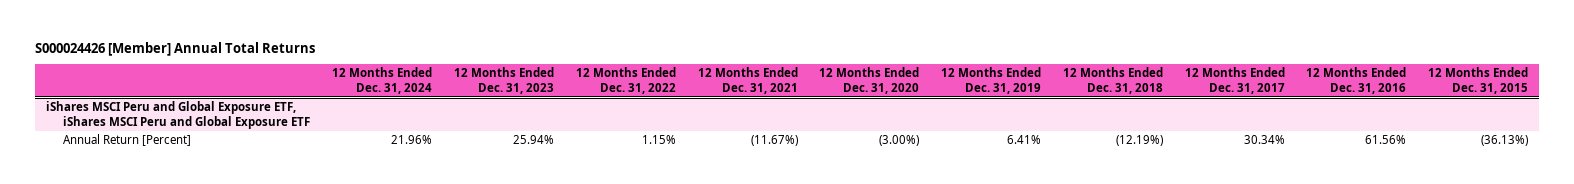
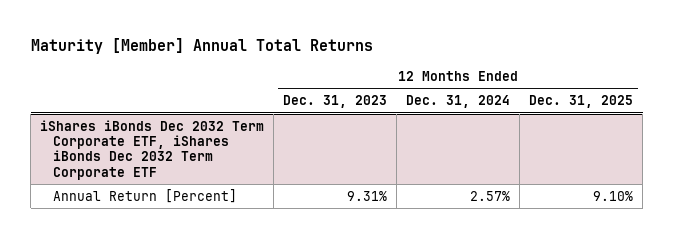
[34,41,315,56] S000024426 [Member] Annual Total Returns -> [30,37,373,54] Maturity [Member] Annual Total Returns
[575,67,676,94] 12 Months Ended Dec. 31, 2022 -> none
[697,67,798,94] 12 Months Ended Dec. 31, 2021 -> none
[819,67,920,94] 12 Months Ended Dec. 31, 2020 -> none
[941,67,1042,94] 12 Months Ended Dec. 31, 2019 -> none
[1062,67,1163,94] 12 Months Ended Dec. 31, 2018 -> none
[1184,67,1285,94] 12 Months Ended Dec. 31, 2017 -> none
[1306,67,1407,94] 12 Months Ended Dec. 31, 2016 -> none
[1428,67,1529,94] 12 Months Ended Dec. 31, 2015 -> none
none -> [529,95,634,109] Dec. 31, 2025
[45,101,311,129] iShares MSCI Peru and Global Exposure ETF, iShares MSCI Peru and Global Exposure ETF -> none
none -> [40,119,265,180] iShares iBonds Dec 2032 Term Corporate ETF, iShares iBonds Dec 2032 Term Corporate ETF
[391,135,433,145] 21.96% -> [470,190,511,201] 2.57%
[513,135,555,145] 25.94% -> [347,190,388,201] 9.31%

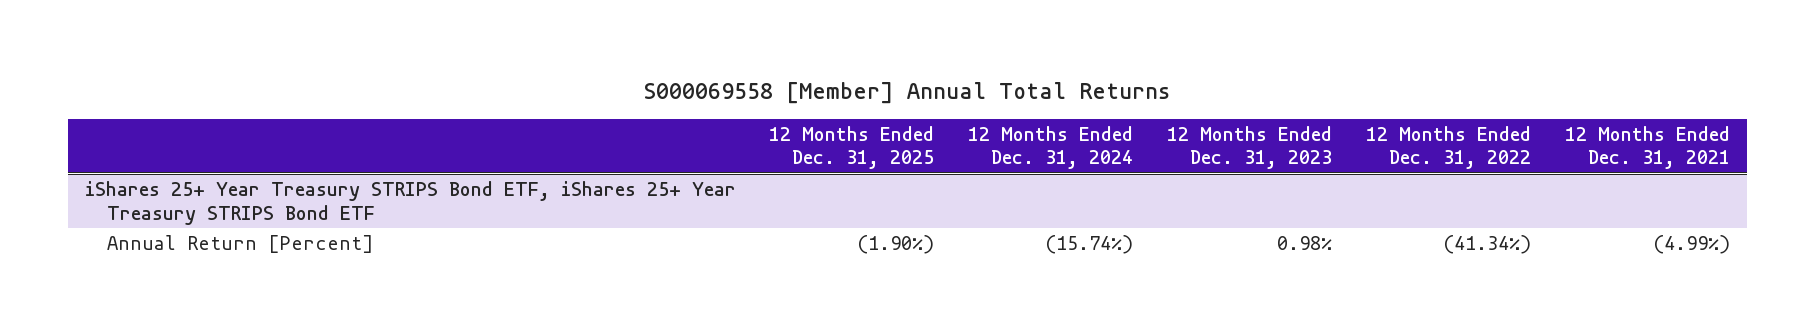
[30,37,373,54] Maturity [Member] Annual Total Returns -> [643,81,1172,104] S000069558 [Member] Annual Total Returns
none -> [1366,125,1532,170] 12 Months Ended Dec. 31, 2022
none -> [1564,125,1730,170] 12 Months Ended Dec. 31, 2021
[40,119,265,180] iShares iBonds Dec 2032 Term Corporate ETF, iShares iBonds Dec 2032 Term Corporate ETF -> none
none -> [84,181,736,225] iShares 25+ Year Treasury STRIPS Bond ETF, iShares 25+ Year Treasury STRIPS Bond ETF
[347,190,388,201] 9.31% -> [1277,236,1333,251] 0.98%
[470,190,511,201] 2.57% -> [1045,235,1134,255] (15.74%)
[593,190,634,201] 9.10% -> [857,235,935,255] (1.90%)

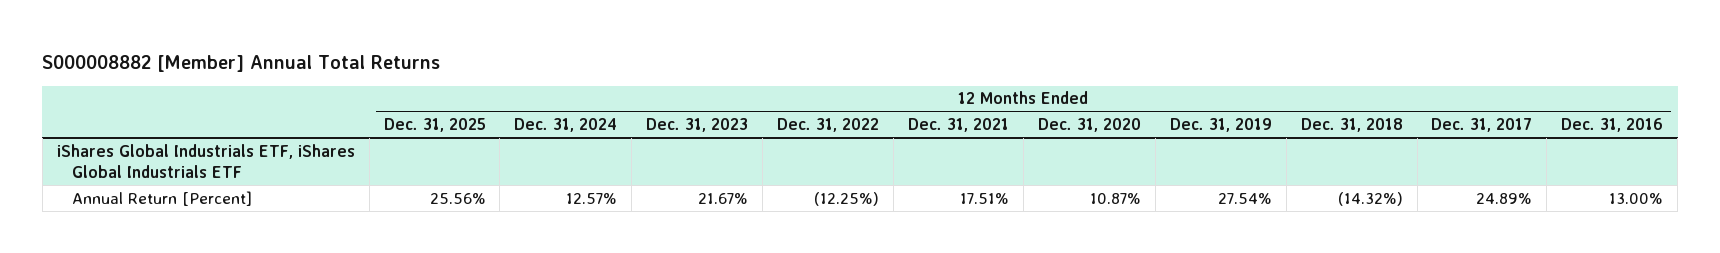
[643,81,1172,104] S000069558 [Member] Annual Total Returns -> [42,54,441,72] S000008882 [Member] Annual Total Returns
none -> [1037,118,1141,133] Dec. 31, 2020
none -> [1169,118,1272,133] Dec. 31, 2019
none -> [1300,118,1403,133] Dec. 31, 2018
none -> [1431,118,1533,133] Dec. 31, 2017
none -> [1561,118,1664,133] Dec. 31, 2016
[84,181,736,225] iShares 25+ Year Treasury STRIPS Bond ETF, iShares 25+ Year Treasury STRIPS Bond ETF -> none
none -> [56,143,355,178] iShares Global Industrials ETF, iShares Global Industrials ETF
[857,235,935,255] (1.90%) -> [429,192,486,204] 25.56%
[1045,235,1134,255] (15.74%) -> [566,192,618,204] 12.57%
[1277,236,1333,251] 0.98% -> [698,192,749,204] 21.67%
[1443,235,1532,255] (41.34%) -> [814,191,880,206] (12.25%)
[1652,235,1730,255] (4.99%) -> [959,192,1009,204] 17.51%

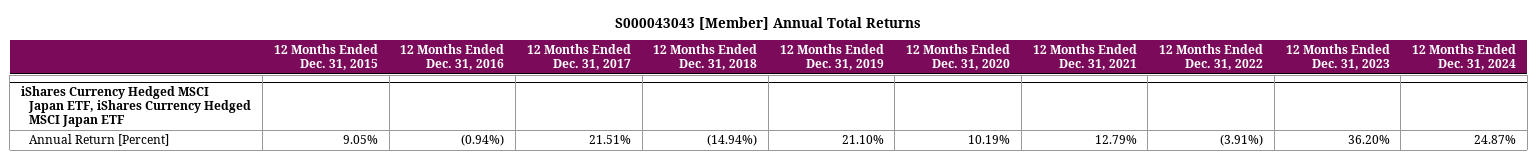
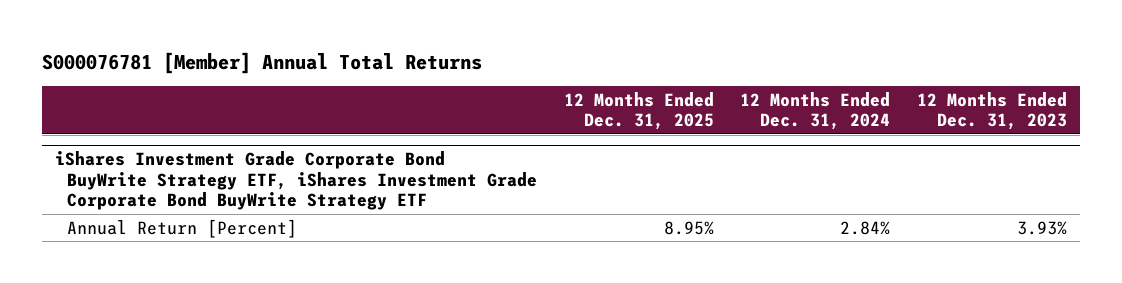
[615,16,922,30] S000043043 [Member] Annual Total Returns -> [41,51,482,74] S000076781 [Member] Annual Total Returns
[273,43,378,71] 12 Months Ended Dec. 31, 2015 -> none
[400,43,505,71] 12 Months Ended Dec. 31, 2016 -> none
[526,43,631,71] 12 Months Ended Dec. 31, 2017 -> none
[653,43,758,71] 12 Months Ended Dec. 31, 2018 -> none
[779,43,884,71] 12 Months Ended Dec. 31, 2019 -> none
[906,43,1011,71] 12 Months Ended Dec. 31, 2020 -> none
[1032,43,1137,71] 12 Months Ended Dec. 31, 2021 -> none
[1159,43,1264,71] 12 Months Ended Dec. 31, 2022 -> none
none -> [563,91,714,131] 12 Months Ended Dec. 31, 2025
[20,86,252,128] iShares Currency Hedged MSCI Japan ETF, iShares Currency Hedged MSCI Japan ETF -> none
none -> [55,150,538,211] iShares Investment Grade Corporate Bond BuyWrite Strategy ETF, iShares Investment Grade Corporate Bond BuyWrite Strategy ETF
[1347,135,1390,145] 36.20% -> [1016,220,1067,235] 3.93%
[1473,135,1516,145] 24.87% -> [840,220,891,235] 2.84%

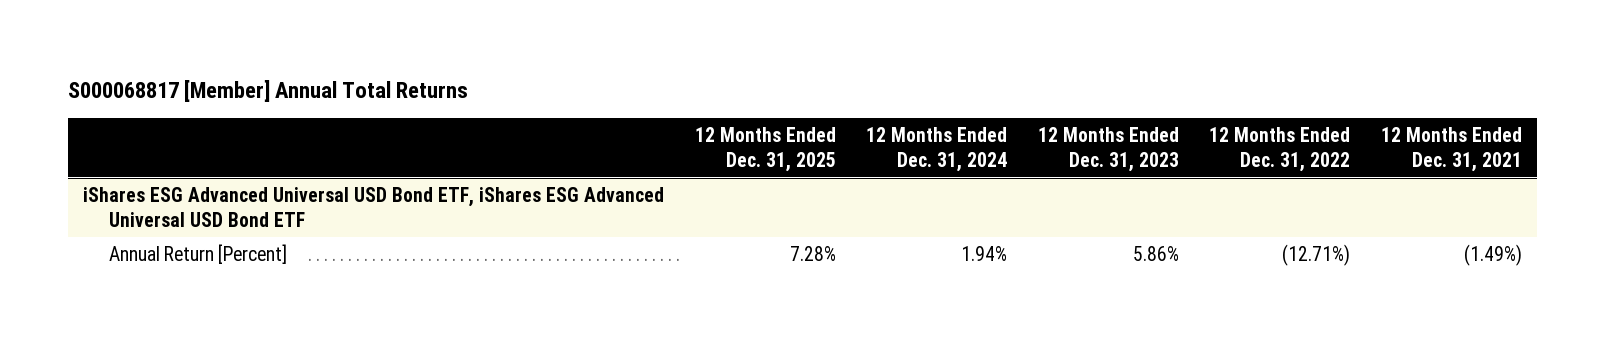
[41,51,482,74] S000076781 [Member] Annual Total Returns -> [68,80,469,103] S000068817 [Member] Annual Total Returns
none -> [1209,126,1351,172] 12 Months Ended Dec. 31, 2022
none -> [1380,126,1522,172] 12 Months Ended Dec. 31, 2021
[55,150,538,211] iShares Investment Grade Corporate Bond BuyWrite Strategy ETF, iShares Investment Grade Corporate Bond BuyWrite Strategy ETF -> none
none -> [83,186,665,227] iShares ESG Advanced Universal USD Bond ETF, iShares ESG Advanced Universal USD Bond ETF
[663,220,714,235] 8.95% -> [789,245,836,261] 7.28%
[840,220,891,235] 2.84% -> [961,245,1008,261] 1.94%
[1016,220,1067,235] 3.93% -> [1132,245,1179,261] 5.86%

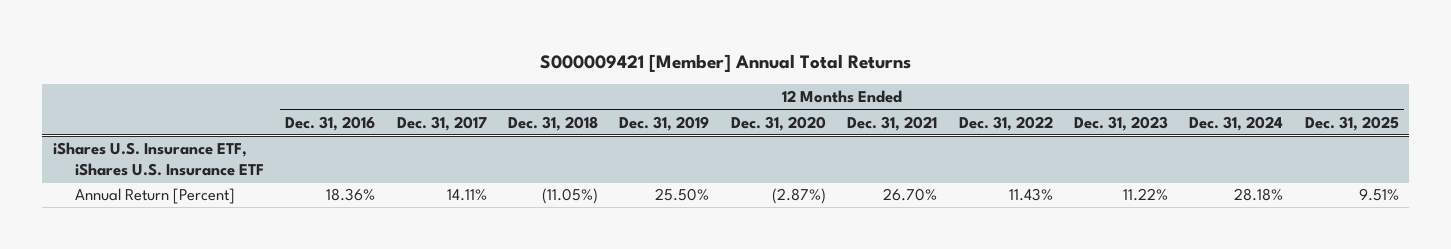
[68,80,469,103] S000068817 [Member] Annual Total Returns -> [539,53,911,72] S000009421 [Member] Annual Total Returns
none -> [285,115,376,131] Dec. 31, 2016
none -> [396,115,487,131] Dec. 31, 2017
none -> [508,115,599,131] Dec. 31, 2018
none -> [619,115,710,131] Dec. 31, 2019
none -> [730,115,826,131] Dec. 31, 2020
[83,186,665,227] iShares ESG Advanced Universal USD Bond ETF, iShares ESG Advanced Universal USD Bond ETF -> none
none -> [52,142,265,176] iShares U.S. Insurance ETF, iShares U.S. Insurance ETF
[789,245,836,261] 7.28% -> [1358,188,1399,202] 9.51%
[961,245,1008,261] 1.94% -> [1234,188,1284,202] 28.18%
[1132,245,1179,261] 5.86% -> [1122,188,1168,202] 11.22%
[1282,243,1351,266] (12.71%) -> [1008,188,1053,202] 11.43%
[1463,243,1522,266] (1.49%) -> [883,188,938,202] 26.70%

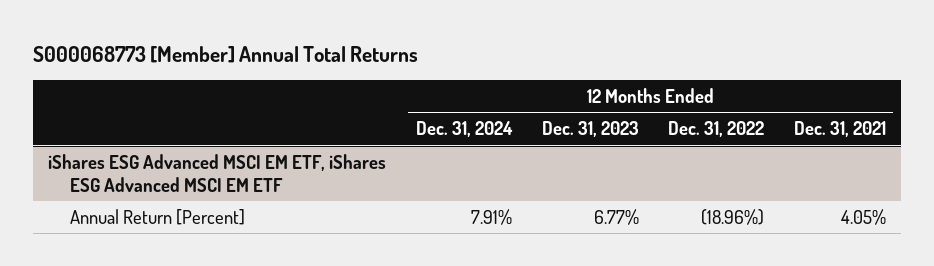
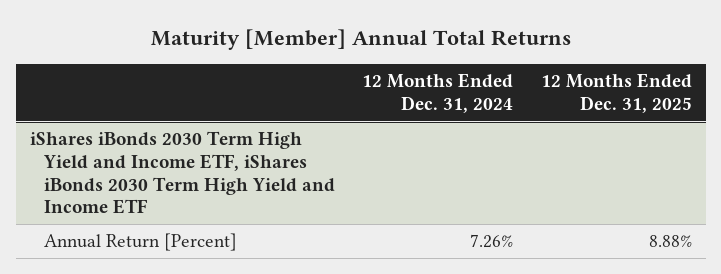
[33,45,419,63] S000068773 [Member] Annual Total Returns -> [150,29,571,51] Maturity [Member] Annual Total Returns
[541,121,639,138] Dec. 31, 2023 -> none
[668,121,765,138] Dec. 31, 2022 -> none
[794,121,887,138] Dec. 31, 2021 -> none
none -> [540,73,692,114] 12 Months Ended Dec. 31, 2025
[48,153,387,192] iShares ESG Advanced MSCI EM ETF, iShares ESG Advanced MSCI EM ETF -> none
none -> [29,130,335,215] iShares iBonds 2030 Term High Yield and Income ETF, iShares iBonds 2030 Term High Yield and Income ETF
[470,208,512,225] 7.91% -> [470,233,514,248] 7.26%

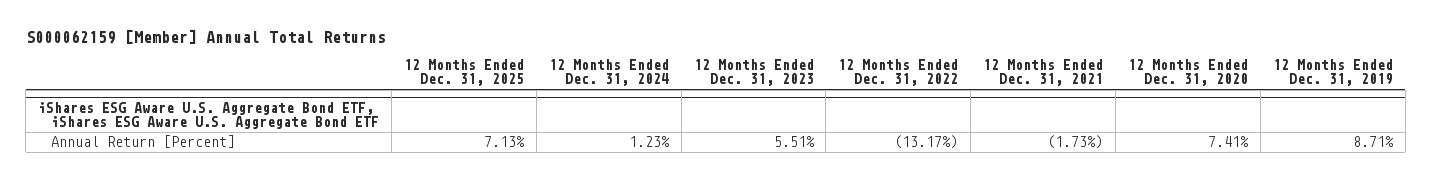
[150,29,571,51] Maturity [Member] Annual Total Returns -> [25,29,386,45] S000062159 [Member] Annual Total Returns
none -> [693,58,814,87] 12 Months Ended Dec. 31, 2023
none -> [838,58,959,87] 12 Months Ended Dec. 31, 2022
none -> [983,58,1104,87] 12 Months Ended Dec. 31, 2021
none -> [1128,58,1249,87] 12 Months Ended Dec. 31, 2020
none -> [1272,58,1393,87] 12 Months Ended Dec. 31, 2019
[29,130,335,215] iShares iBonds 2030 Term High Yield and Income ETF, iShares iBonds 2030 Term High Yield and Income ETF -> none
none -> [37,101,380,129] iShares ESG Aware U.S. Aggregate Bond ETF, iShares ESG Aware U.S. Aggregate Bond ETF
[470,233,514,248] 7.26% -> [628,136,670,148] 1.23%
[648,234,692,247] 8.88% -> [483,136,525,148] 7.13%

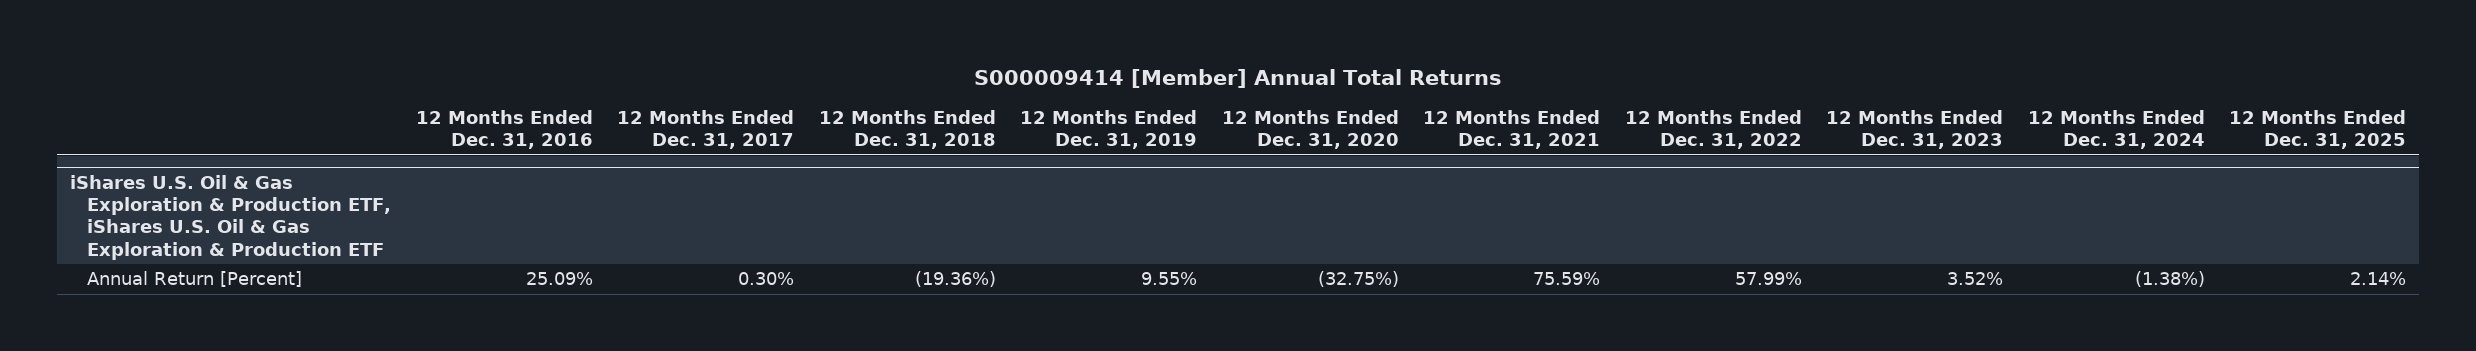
[25,29,386,45] S000062159 [Member] Annual Total Returns -> [974,68,1503,88] S000009414 [Member] Annual Total Returns
none -> [415,109,593,150] 12 Months Ended Dec. 31, 2016
none -> [617,109,795,150] 12 Months Ended Dec. 31, 2017
none -> [818,109,996,150] 12 Months Ended Dec. 31, 2018
[37,101,380,129] iShares ESG Aware U.S. Aggregate Bond ETF, iShares ESG Aware U.S. Aggregate Bond ETF -> none
none -> [69,174,392,260] iShares U.S. Oil & Gas Exploration & Production ETF, iShares U.S. Oil & Gas Exploration & Production ETF
[483,136,525,148] 7.13% -> [2350,272,2407,286] 2.14%
[628,136,670,148] 1.23% -> [2134,271,2205,288] (1.38%)
[773,136,815,148] 5.51% -> [1947,272,2004,286] 3.52%
[894,135,959,150] (13.17%) -> [1734,272,1802,286] 57.99%
[1047,135,1104,150] (1.73%) -> [1533,272,1601,286] 75.59%
[1208,136,1250,148] 7.41% -> [1317,271,1399,288] (32.75%)
[1352,136,1394,148] 8.71% -> [1141,272,1198,286] 9.55%

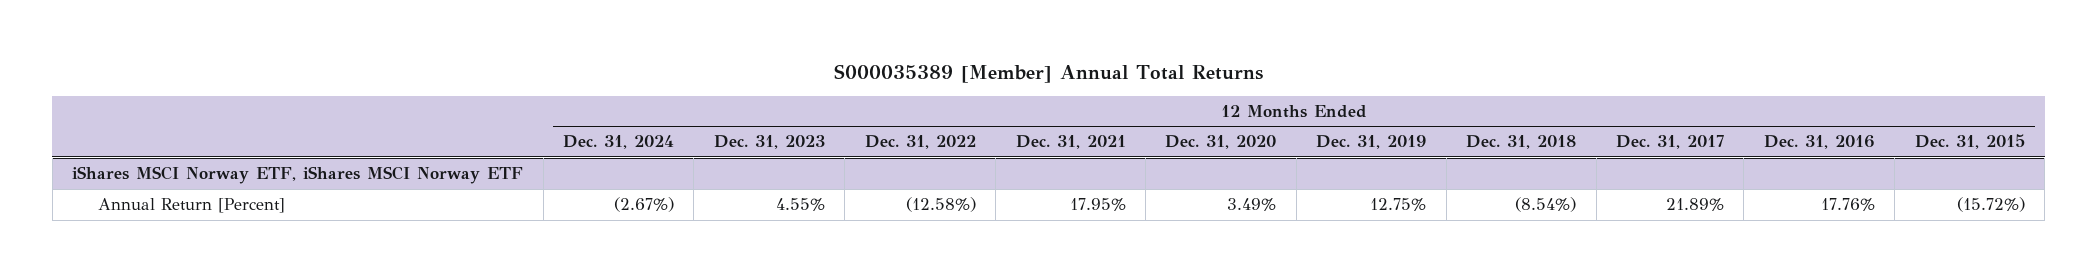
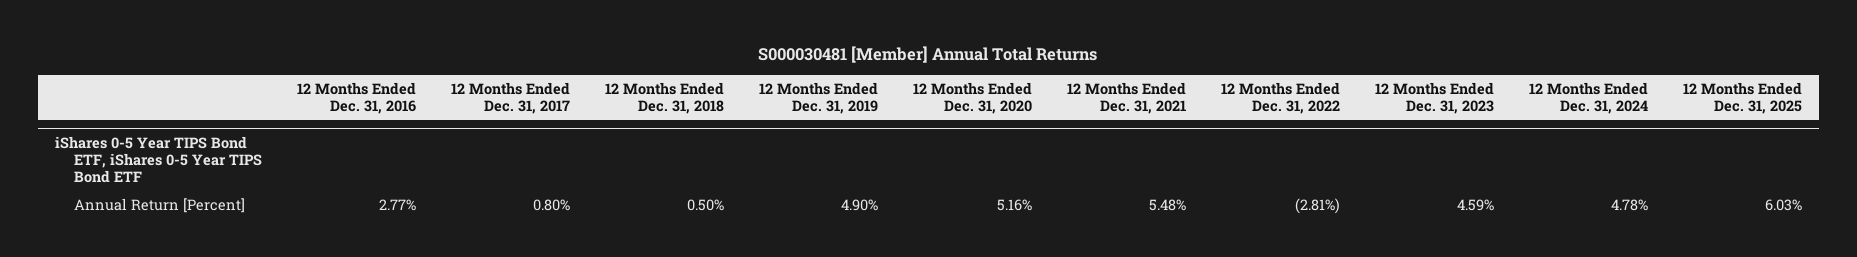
[834,63,1264,83] S000035389 [Member] Annual Total Returns -> [758,46,1098,64] S000030481 [Member] Annual Total Returns
[1914,134,2025,150] Dec. 31, 2015 -> none
none -> [1682,81,1802,114] 12 Months Ended Dec. 31, 2025
[72,166,524,185] iShares MSCI Norway ETF, iShares MSCI Norway ETF -> none
none -> [55,135,262,183] iShares 0-5 Year TIPS Bond ETF, iShares 0-5 Year TIPS Bond ETF
[614,197,675,213] (2.67%) -> [1610,199,1648,212] 4.78%
[775,198,825,212] 4.55% -> [1456,199,1494,212] 4.59%
[905,197,976,213] (12.58%) -> [1294,198,1340,215] (2.81%)
[1069,198,1126,212] 17.95% -> [1148,199,1186,212] 5.48%
[1227,198,1277,212] 3.49% -> [996,199,1032,212] 5.16%
[1370,198,1427,212] 12.75% -> [840,199,878,212] 4.90%
[1515,197,1577,213] (8.54%) -> [686,199,724,212] 0.50%
[1665,198,1724,212] 21.89% -> [532,199,570,212] 0.80%
[1820,198,1875,212] 17.76% -> [378,199,416,212] 2.77%

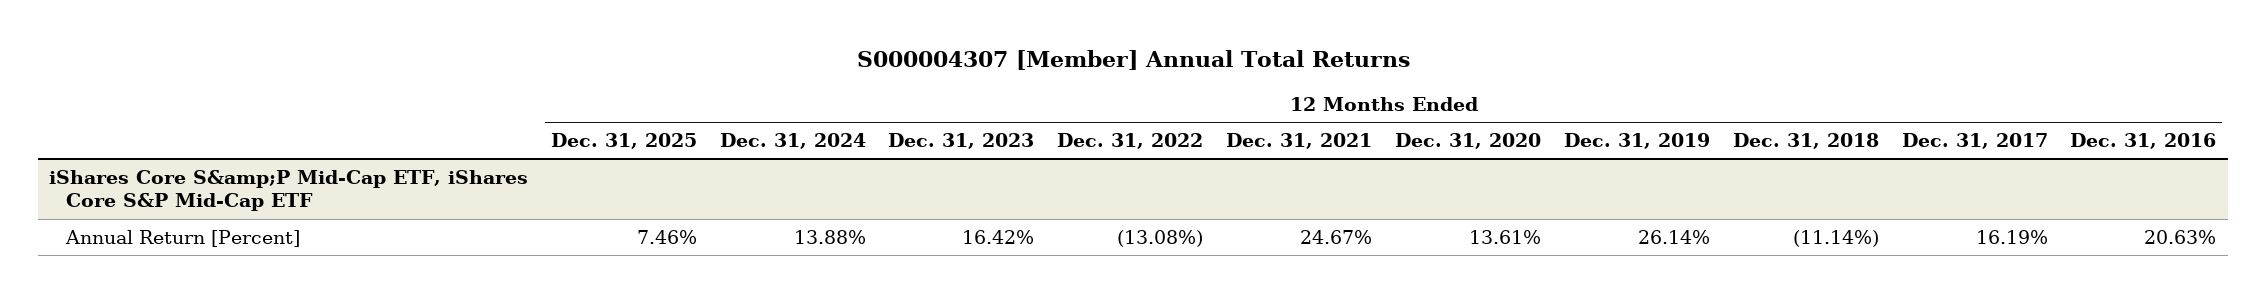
[758,46,1098,64] S000030481 [Member] Annual Total Returns -> [856,50,1410,71] S000004307 [Member] Annual Total Returns
[55,135,262,183] iShares 0-5 Year TIPS Bond ETF, iShares 0-5 Year TIPS Bond ETF -> none
none -> [48,170,528,212] iShares Core S&amp;P Mid-Cap ETF, iShares Core S&P Mid-Cap ETF
[378,199,416,212] 2.77% -> [2144,230,2217,245] 20.63%
[532,199,570,212] 0.80% -> [1975,230,2048,245] 16.19%
[686,199,724,212] 0.50% -> [1792,230,1879,248] (11.14%)
[840,199,878,212] 4.90% -> [1637,230,1710,245] 26.14%
[996,199,1032,212] 5.16% -> [1468,230,1541,245] 13.61%
[1148,199,1186,212] 5.48% -> [1300,230,1373,245] 24.67%
[1294,198,1340,215] (2.81%) -> [1117,230,1204,248] (13.08%)
[1456,199,1494,212] 4.59% -> [962,230,1035,245] 16.42%
[1610,199,1648,212] 4.78% -> [793,230,866,245] 13.88%
[1764,199,1802,212] 6.03% -> [636,230,697,245] 7.46%

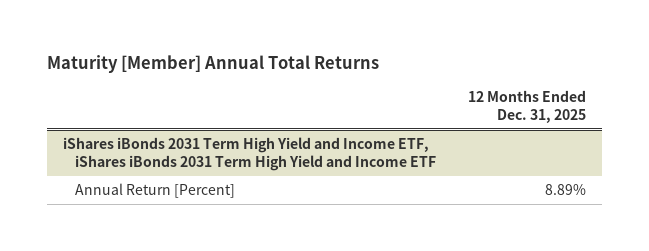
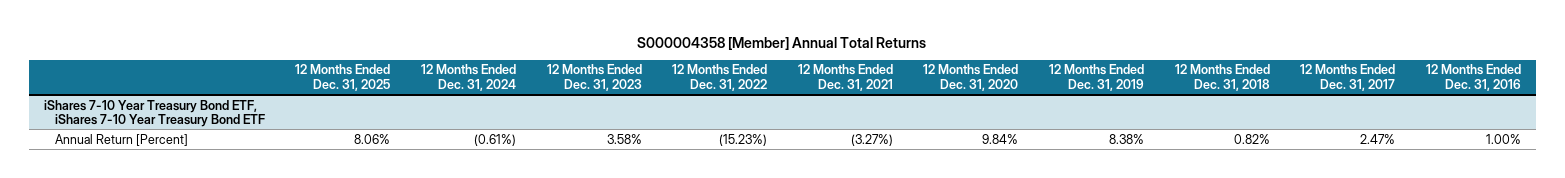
[46,54,379,73] Maturity [Member] Annual Total Returns -> [637,36,927,50] S000004358 [Member] Annual Total Returns
none -> [421,64,517,91] 12 Months Ended Dec. 31, 2024
none -> [546,64,642,91] 12 Months Ended Dec. 31, 2023
none -> [672,64,768,91] 12 Months Ended Dec. 31, 2022
none -> [797,64,893,91] 12 Months Ended Dec. 31, 2021
none -> [923,64,1019,91] 12 Months Ended Dec. 31, 2020
none -> [1048,64,1144,91] 12 Months Ended Dec. 31, 2019
none -> [1174,64,1270,91] 12 Months Ended Dec. 31, 2018
none -> [1300,64,1396,91] 12 Months Ended Dec. 31, 2017
none -> [1425,64,1521,91] 12 Months Ended Dec. 31, 2016
[62,137,436,172] iShares iBonds 2031 Term High Yield and Income ETF, iShares iBonds 2031 Term High Yield and Income ETF -> none
none -> [43,99,265,127] iShares 7-10 Year Treasury Bond ETF, iShares 7-10 Year Treasury Bond ETF
[544,184,586,196] 8.89% -> [354,133,391,144] 8.06%

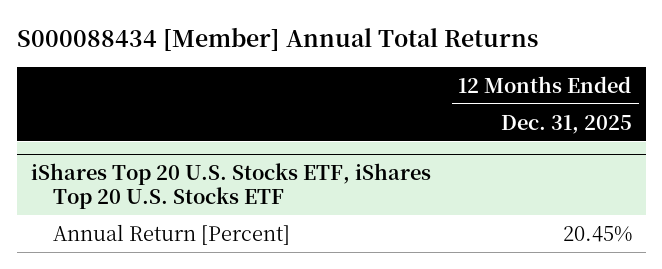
[637,36,927,50] S000004358 [Member] Annual Total Returns -> [16,27,538,52] S000088434 [Member] Annual Total Returns
[421,64,517,91] 12 Months Ended Dec. 31, 2024 -> none
[546,64,642,91] 12 Months Ended Dec. 31, 2023 -> none
[672,64,768,91] 12 Months Ended Dec. 31, 2022 -> none
[797,64,893,91] 12 Months Ended Dec. 31, 2021 -> none
[923,64,1019,91] 12 Months Ended Dec. 31, 2020 -> none
[1048,64,1144,91] 12 Months Ended Dec. 31, 2019 -> none
[1174,64,1270,91] 12 Months Ended Dec. 31, 2018 -> none
[1300,64,1396,91] 12 Months Ended Dec. 31, 2017 -> none
[1425,64,1521,91] 12 Months Ended Dec. 31, 2016 -> none
[43,99,265,127] iShares 7-10 Year Treasury Bond ETF, iShares 7-10 Year Treasury Bond ETF -> none
none -> [30,162,431,209] iShares Top 20 U.S. Stocks ETF, iShares Top 20 U.S. Stocks ETF
[354,133,391,144] 8.06% -> [562,225,632,242] 20.45%

